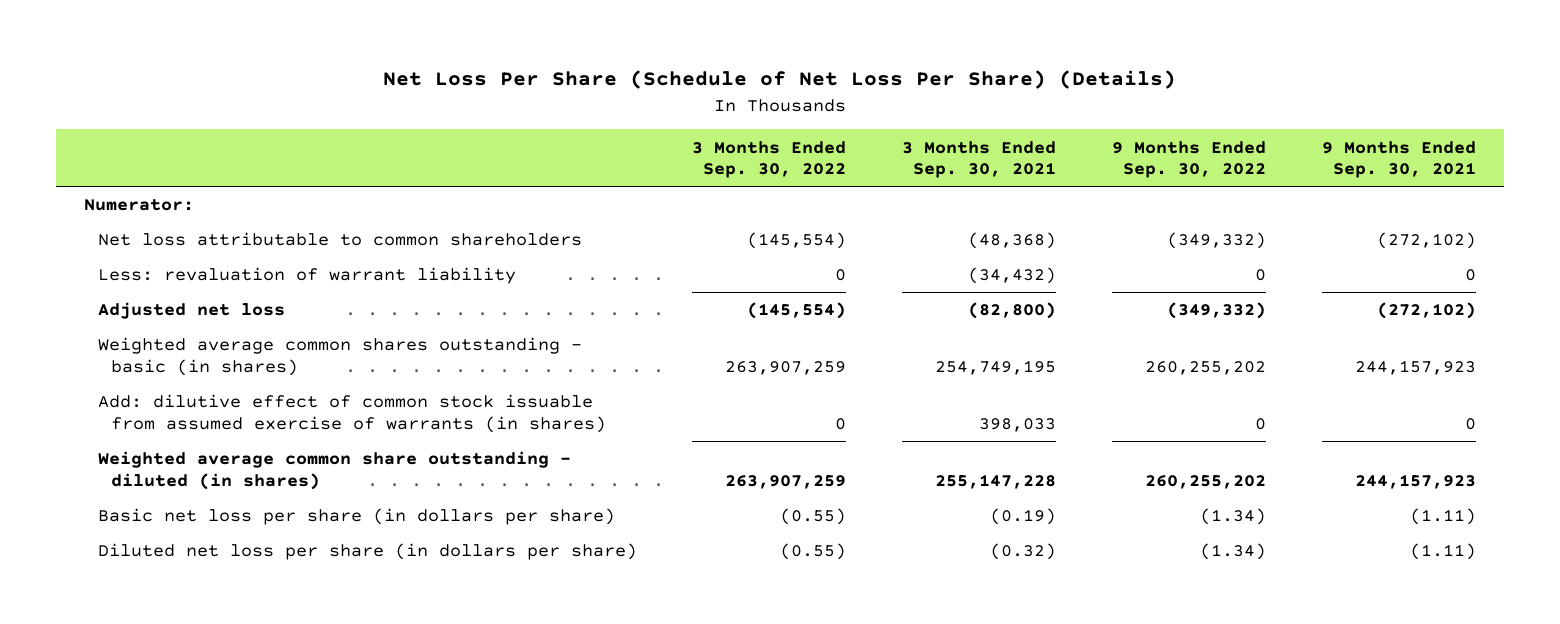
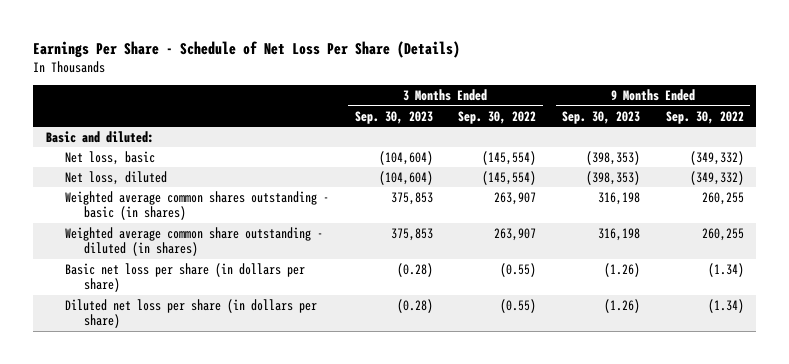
[383,70,1177,90] Net Loss Per Share (Schedule of Net Loss Per Share) (Details) -> [32,40,460,58] Earnings Per Share - Schedule of Net Loss Per Share (Details)
[902,140,1057,179] 3 Months Ended Sep. 30, 2021 -> none
[1321,140,1476,179] 9 Months Ended Sep. 30, 2021 -> none
none -> [354,110,433,124] Sep. 30, 2023
none -> [561,110,640,124] Sep. 30, 2023
[97,267,516,285] Less: revaluation of warrant liability -> none
[97,394,606,433] Add: dilutive effect of common stock issuable from assumed exercise of warrants (in shares) -> none
[84,199,195,212] Numerator: -> [45,130,154,143] Basic and diluted:
[97,232,582,247] Net loss attributable to common shareholders -> [64,150,155,165] Net loss, basic
[97,302,285,320] Adjusted net loss -> [64,170,167,185] Net loss, diluted
[725,360,847,375] 263,907,259 -> [494,191,537,205] 263,907
[1144,360,1266,375] 260,255,202 -> [701,191,744,205] 260,255
[725,474,847,489] 263,907,259 -> [494,227,537,241] 263,907
[1144,474,1266,489] 260,255,202 -> [701,227,744,241] 260,255

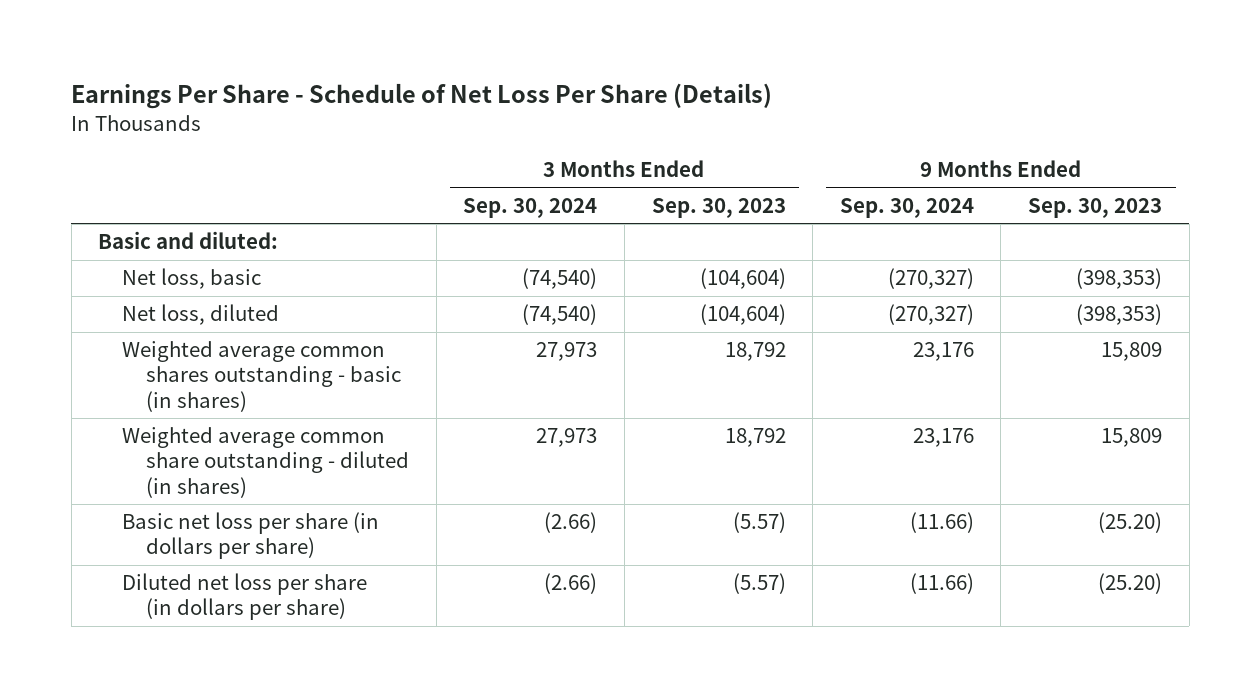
[458,110,537,124] Sep. 30, 2022 -> none
[665,110,744,124] Sep. 30, 2022 -> none
none -> [463,197,598,218] Sep. 30, 2024
none -> [839,197,974,218] Sep. 30, 2024
[390,191,433,205] 375,853 -> [724,342,786,362] 18,792
[597,191,640,205] 316,198 -> [1101,342,1163,362] 15,809
[390,227,433,241] 375,853 -> [724,428,786,448] 18,792
[597,227,640,241] 316,198 -> [1101,428,1163,448] 15,809
[396,262,433,277] (0.28) -> [732,512,786,534] (5.57)
[603,262,640,277] (1.26) -> [1098,512,1163,534] (25.20)
[396,298,433,313] (0.28) -> [732,573,786,595] (5.57)
[603,298,640,313] (1.26) -> [1098,573,1163,595] (25.20)

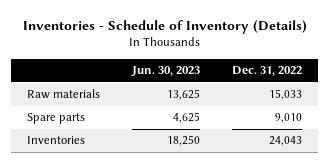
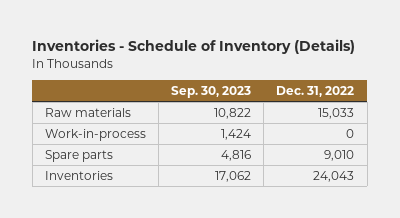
[131,66,201,78] Jun. 30, 2023 -> none
none -> [171,85,252,98] Sep. 30, 2023
none -> [45,128,147,141] Work-in-process

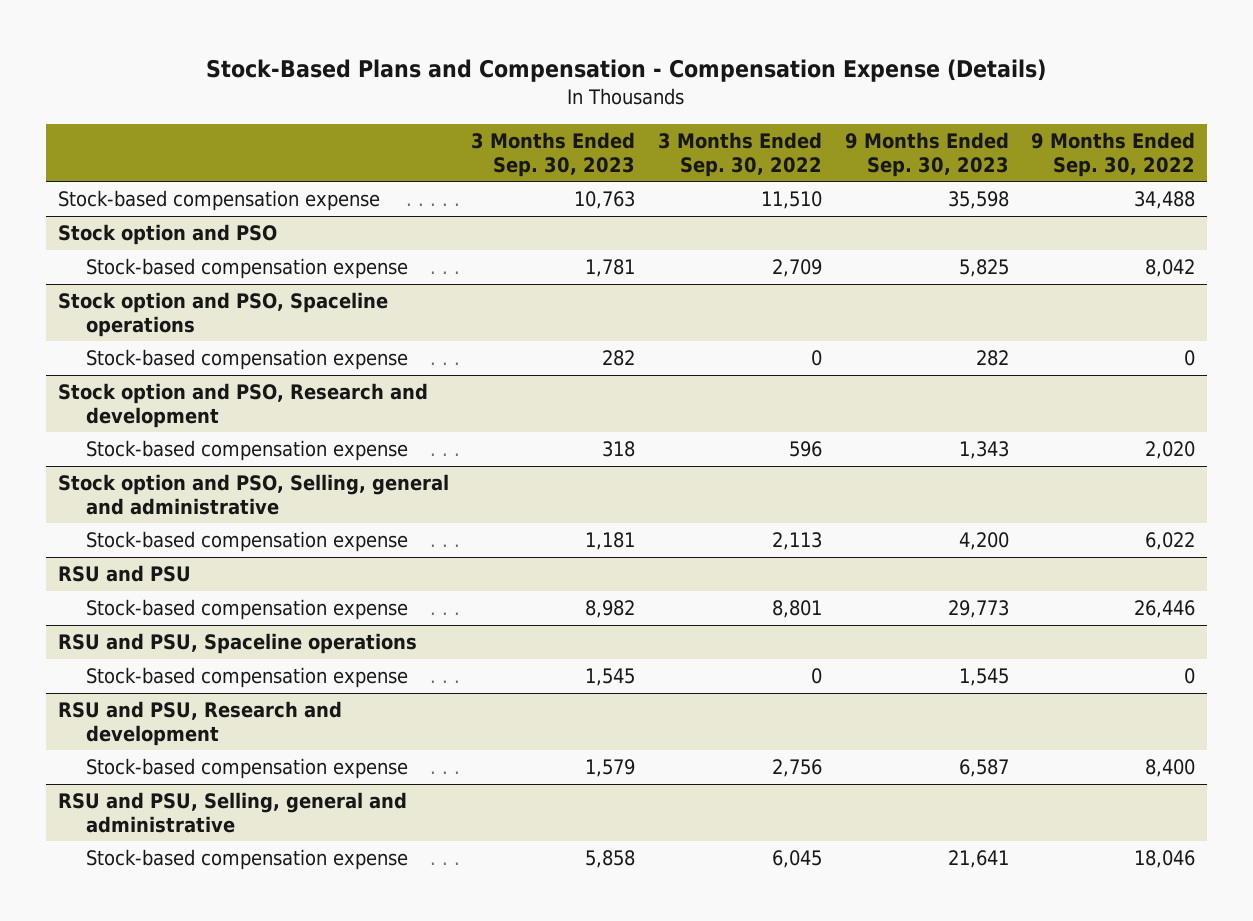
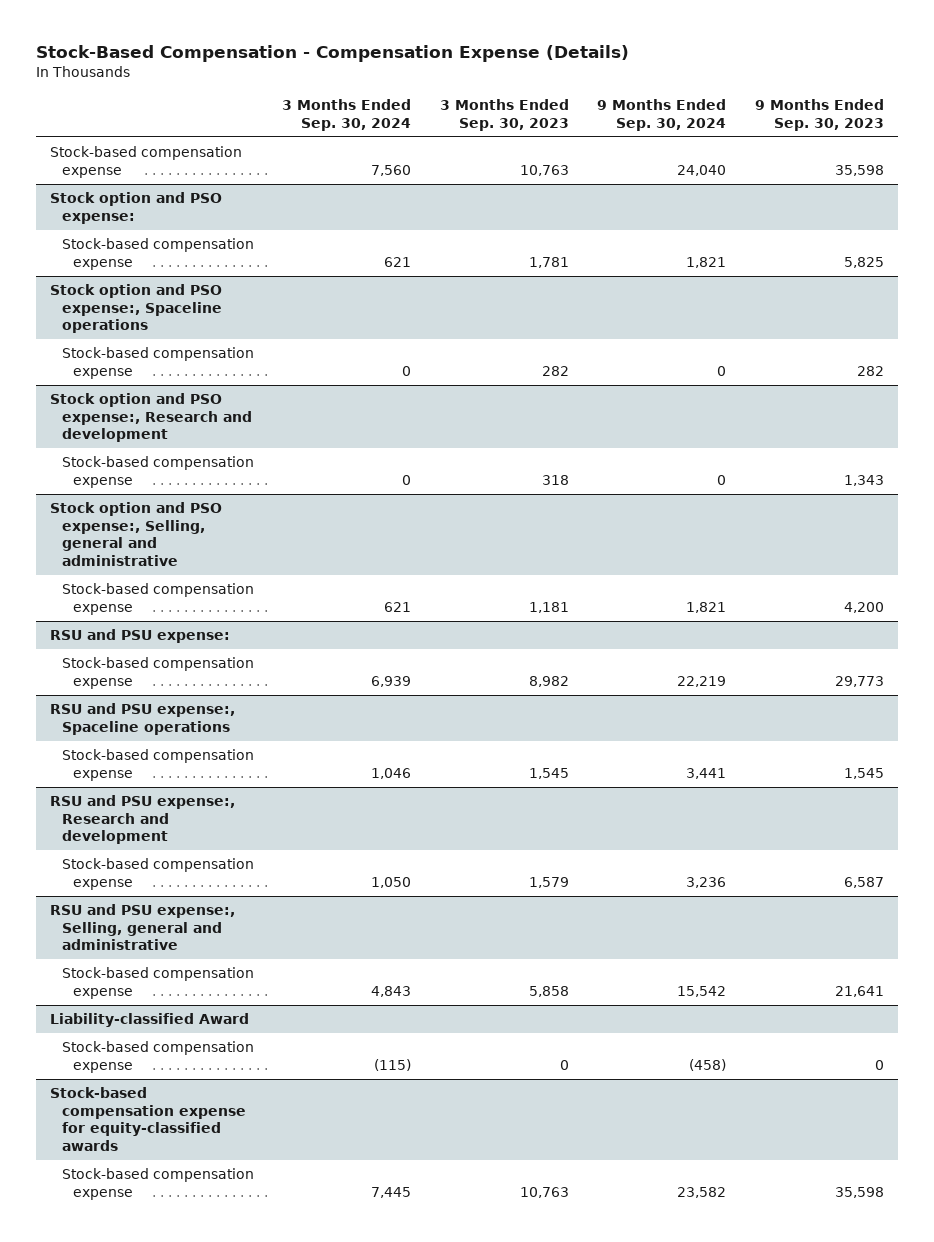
[206,59,1047,83] Stock-Based Plans and Compensation - Compensation Expense (Details) -> [35,44,629,62] Stock-Based Compensation - Compensation Expense (Details)
[657,132,822,177] 3 Months Ended Sep. 30, 2022 -> none
[1031,132,1196,177] 9 Months Ended Sep. 30, 2022 -> none
none -> [282,99,412,131] 3 Months Ended Sep. 30, 2024
none -> [597,99,727,131] 9 Months Ended Sep. 30, 2024
[57,224,277,246] Stock option and PSO -> [50,192,223,224] Stock option and PSO expense:
[57,292,388,337] Stock option and PSO, Spaceline operations -> [50,284,223,334] Stock option and PSO expense:, Spaceline operations
[57,383,428,428] Stock option and PSO, Research and development -> [50,393,252,443] Stock option and PSO expense:, Research and development
[57,474,449,515] Stock option and PSO, Selling, general and administrative -> [50,502,223,566] Stock option and PSO expense:, Selling, general and administrative
[57,565,191,583] RSU and PSU -> [50,629,231,644] RSU and PSU expense:
[57,633,417,655] RSU and PSU, Spaceline operations -> [50,703,236,735] RSU and PSU expense:, Spaceline operations
[57,701,342,746] RSU and PSU, Research and development -> [50,795,236,845] RSU and PSU expense:, Research and development
[57,792,407,833] RSU and PSU, Selling, general and administrative -> [50,904,236,951] RSU and PSU expense:, Selling, general and administrative
none -> [50,1013,250,1028] Liability-classified Award
none -> [61,1041,254,1073] Stock-based compensation expense
none -> [50,1087,246,1151] Stock-based compensation expense for equity-classified awards
none -> [61,1168,254,1200] Stock-based compensation expense

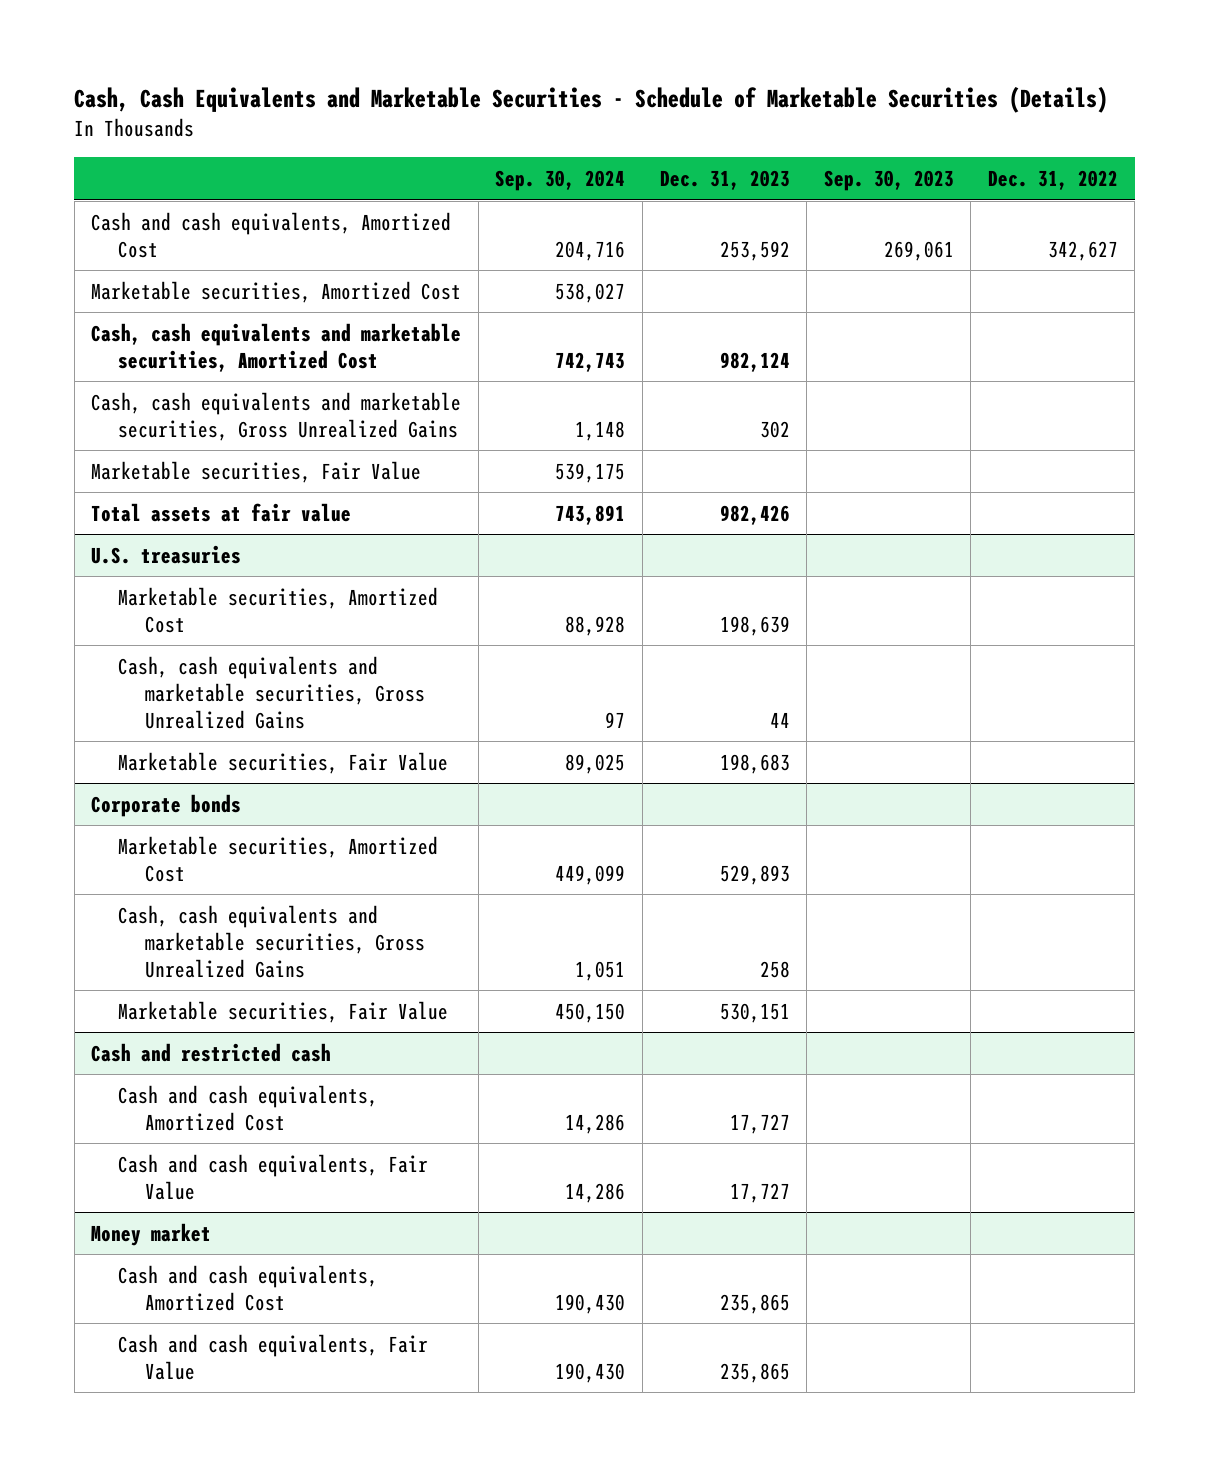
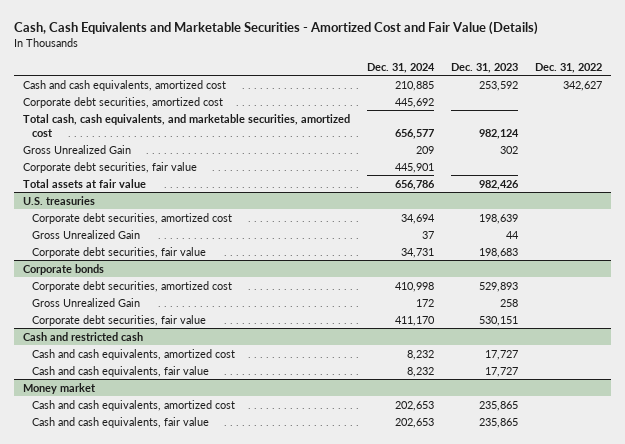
[74,86,1109,114] Cash, Cash Equivalents and Marketable Securities - Schedule of Marketable Securities (Details) -> [14,20,539,35] Cash, Cash Equivalents and Marketable Securities - Amortized Cost and Fair Value (Details)
[495,169,626,191] Sep. 30, 2024 -> none
[823,169,954,191] Sep. 30, 2023 -> none
none -> [367,62,436,73] Dec. 31, 2024
[91,211,452,258] Cash and cash equivalents, Amortized Cost -> [23,79,227,91] Cash and cash equivalents, amortized cost
[91,280,462,303] Marketable securities, Amortized Cost -> [23,96,224,108] Corporate debt securities, amortized cost
[91,322,462,372] Cash, cash equivalents and marketable securities, Amortized Cost -> [23,113,351,137] Total cash, cash equivalents, and marketable securities, amortized cost
[91,391,462,441] Cash, cash equivalents and marketable securities, Gross Unrealized Gains -> [23,144,132,154] Gross Unrealized Gain
[91,460,422,483] Marketable securities, Fair Value -> [23,161,198,173] Corporate debt securities, fair value
[117,586,438,633] Marketable securities, Amortized Cost -> [32,212,233,224] Corporate debt securities, amortized cost
[117,655,425,729] Cash, cash equivalents and marketable securities, Gross Unrealized Gains -> [32,229,141,239] Gross Unrealized Gain
[117,751,448,774] Marketable securities, Fair Value -> [32,246,207,258] Corporate debt securities, fair value
[117,835,438,882] Marketable securities, Amortized Cost -> [32,280,233,292] Corporate debt securities, amortized cost
[117,904,425,978] Cash, cash equivalents and marketable securities, Gross Unrealized Gains -> [32,297,141,307] Gross Unrealized Gain
[117,1000,448,1023] Marketable securities, Fair Value -> [32,314,207,326] Corporate debt securities, fair value
[117,1084,378,1131] Cash and cash equivalents, Amortized Cost -> [32,348,236,360] Cash and cash equivalents, amortized cost
[117,1153,428,1200] Cash and cash equivalents, Fair Value -> [32,365,210,377] Cash and cash equivalents, fair value
[117,1264,378,1311] Cash and cash equivalents, Amortized Cost -> [32,399,236,411] Cash and cash equivalents, amortized cost
[117,1333,428,1380] Cash and cash equivalents, Fair Value -> [32,416,210,428] Cash and cash equivalents, fair value

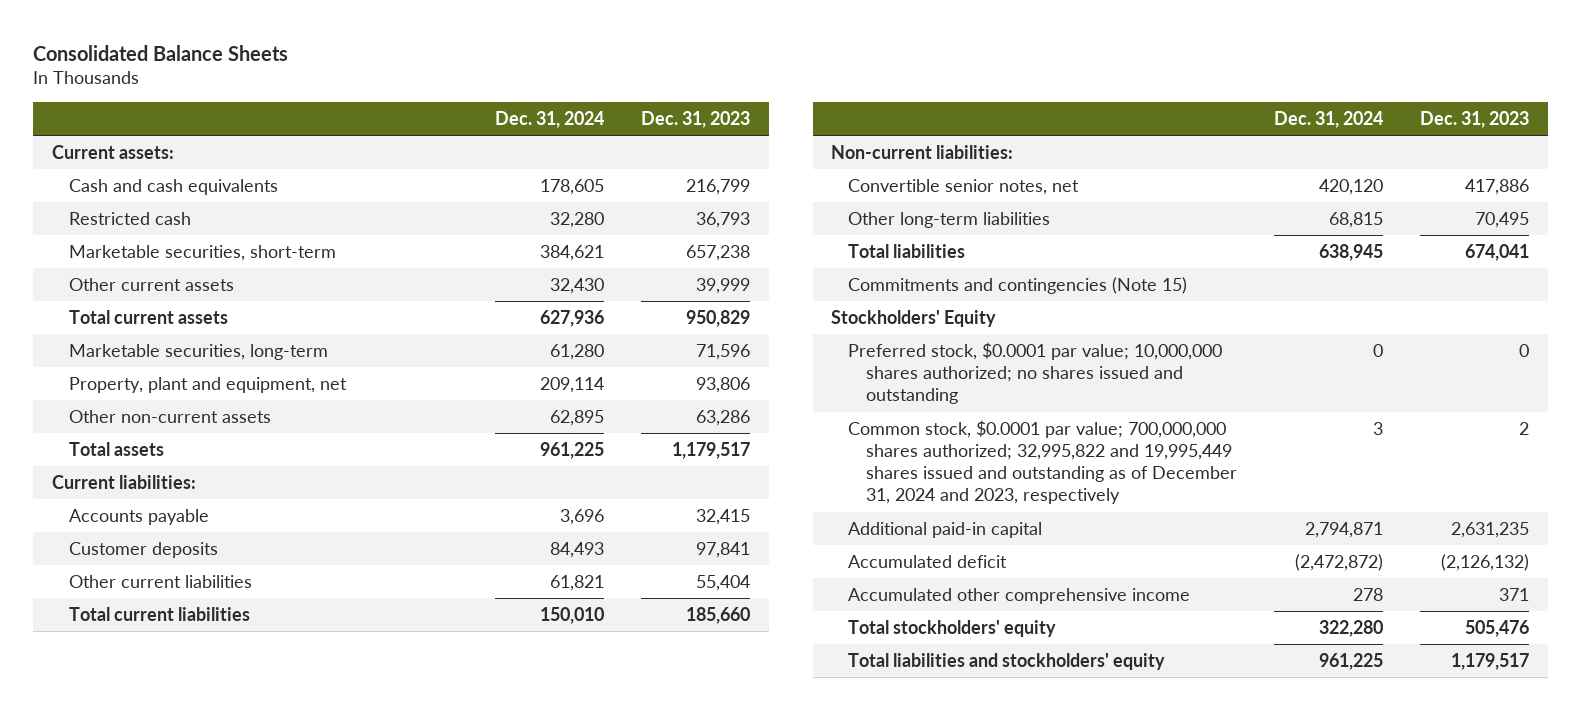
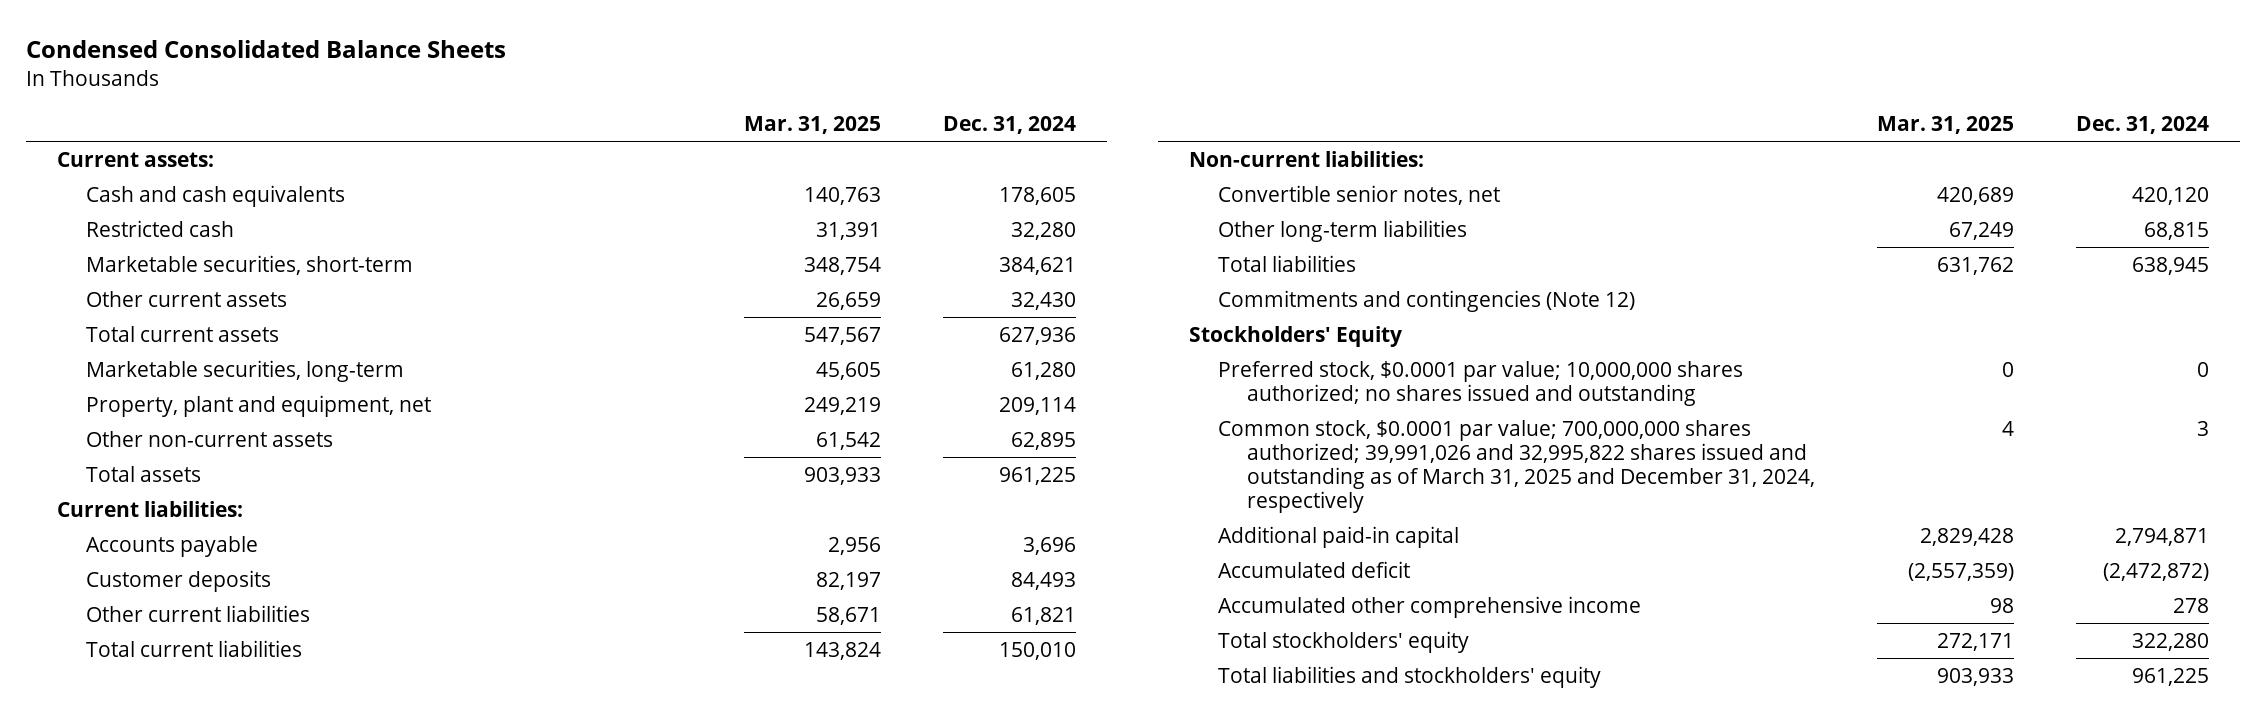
[33,44,289,61] Consolidated Balance Sheets -> [25,39,506,58] Condensed Consolidated Balance Sheets
[641,110,751,128] Dec. 31, 2023 -> none
none -> [744,115,882,134] Mar. 31, 2025
[848,276,1188,294] Commitments and contingencies (Note 15) -> [1218,289,1636,312] Commitments and contingencies (Note 12)
[848,419,1237,505] Common stock, $0.0001 par value; 700,000,000 shares authorized; 32,995,822 and 19,995,449 shares issued and outstanding as of December 31, 2024 and 2023, respectively -> [1218,419,1816,513] Common stock, $0.0001 par value; 700,000,000 shares authorized; 39,991,026 and 32,995,822 shares issued and outstanding as of March 31, 2025 and December 31, 2024, respectively

